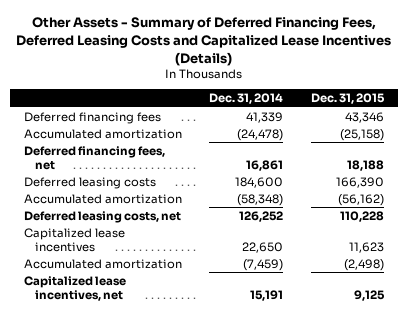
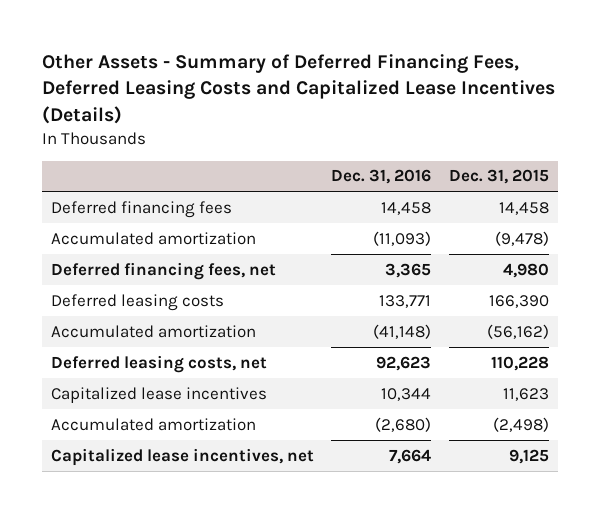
[209,93,284,105] Dec. 31, 2014 -> none
none -> [331,169,432,185] Dec. 31, 2016
[345,111,385,123] 43,346 -> [498,201,549,215] 14,458
[340,128,385,141] (25,158) -> [494,230,549,246] (9,478)
[347,159,385,171] 18,188 -> [502,262,549,278] 4,980

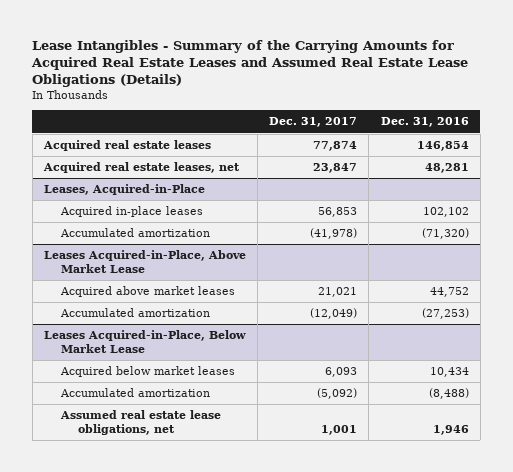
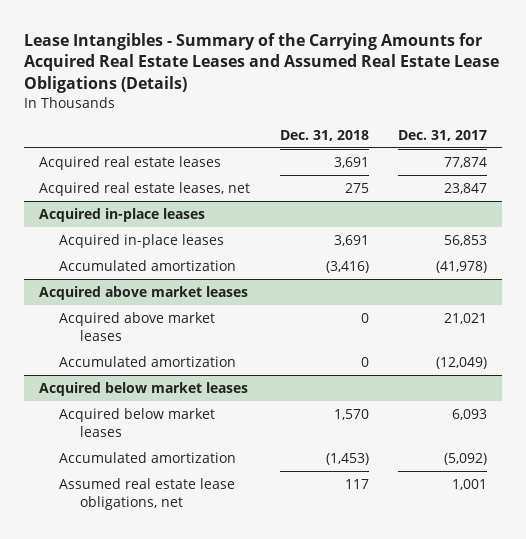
[380,117,469,128] Dec. 31, 2016 -> none
none -> [279,129,369,141] Dec. 31, 2018
[43,184,205,196] Leases, Acquired-in-Place -> [39,208,206,223] Acquired in-place leases
[43,250,246,273] Leases Acquired-in-Place, Above Market Lease -> [39,286,249,301] Acquired above market leases
[43,330,246,353] Leases Acquired-in-Place, Below Market Lease -> [39,382,249,397] Acquired below market leases

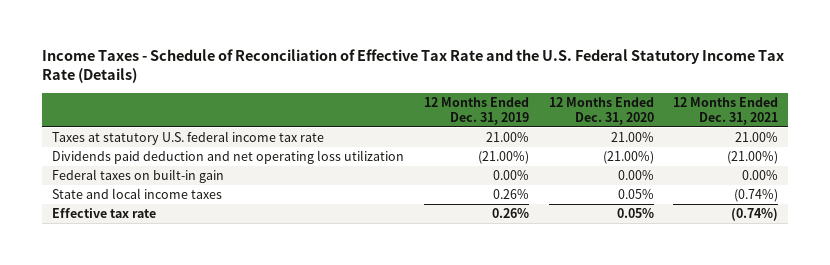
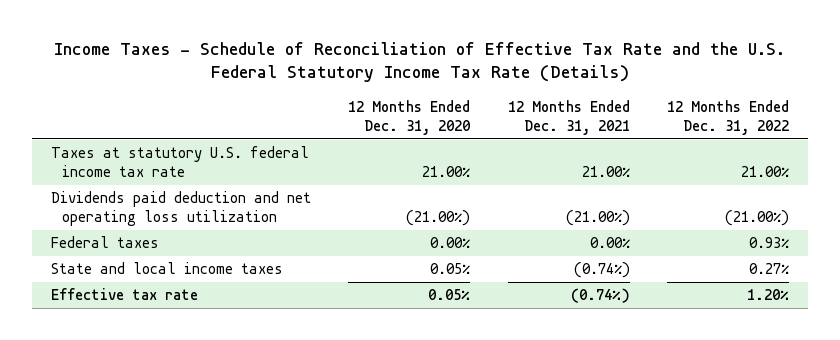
[423,96,529,126] 12 Months Ended Dec. 31, 2019 -> none
none -> [667,99,790,135] 12 Months Ended Dec. 31, 2022
[51,168,224,183] Federal taxes on built-in gain -> [50,236,159,249] Federal taxes

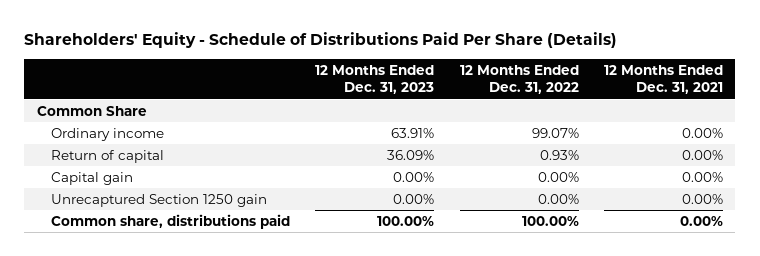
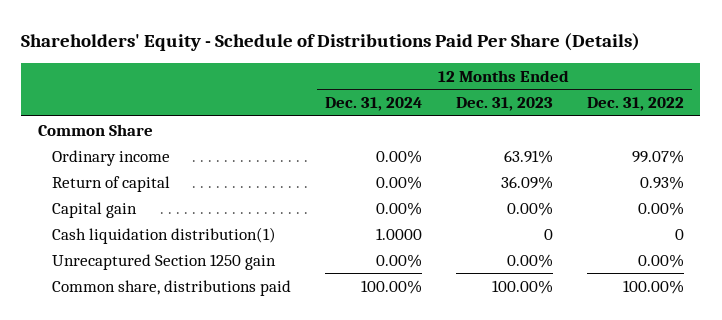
[603,65,723,95] 12 Months Ended Dec. 31, 2021 -> none
none -> [325,97,423,112] Dec. 31, 2024
none -> [52,226,277,244] Cash liquidation distribution(1)

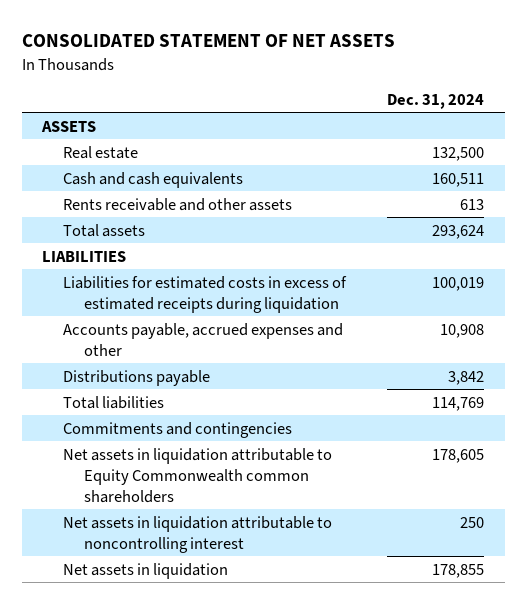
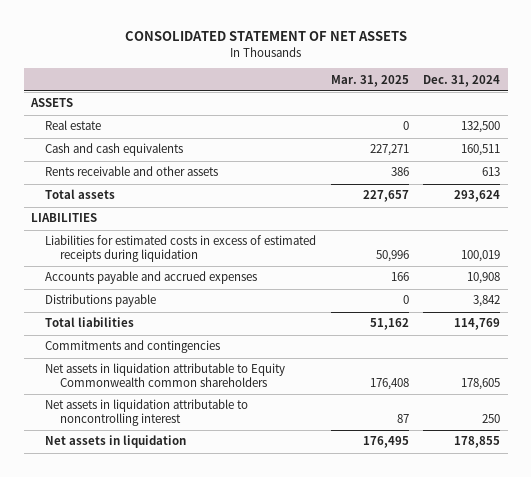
none -> [330,74,409,87] Mar. 31, 2025
[63,322,344,356] Accounts payable, accrued expenses and other -> [45,271,258,285] Accounts payable and accrued expenses

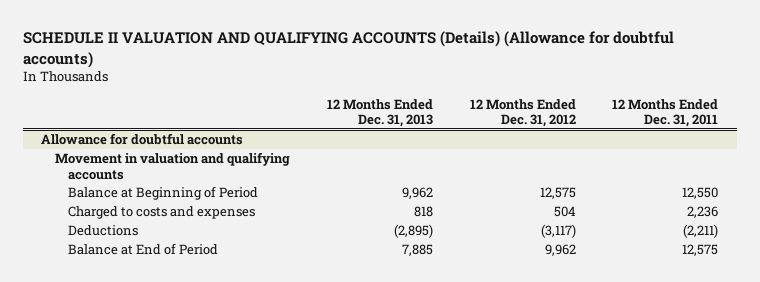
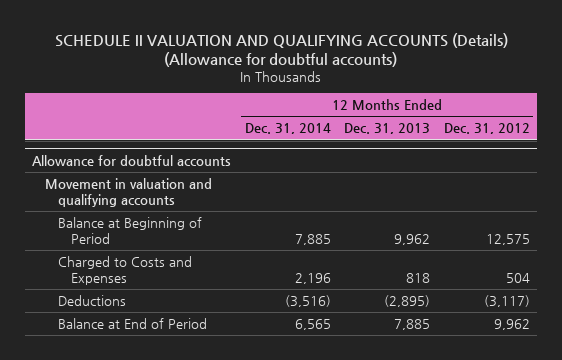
[612,98,719,128] 12 Months Ended Dec. 31, 2011 -> none
none -> [244,123,331,135] Dec. 31, 2014
[67,206,255,220] Charged to costs and expenses -> [58,255,193,285] Charged to Costs and Expenses

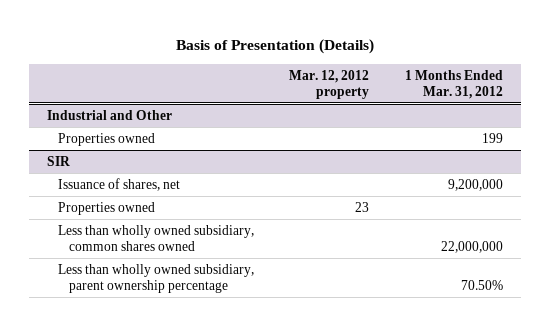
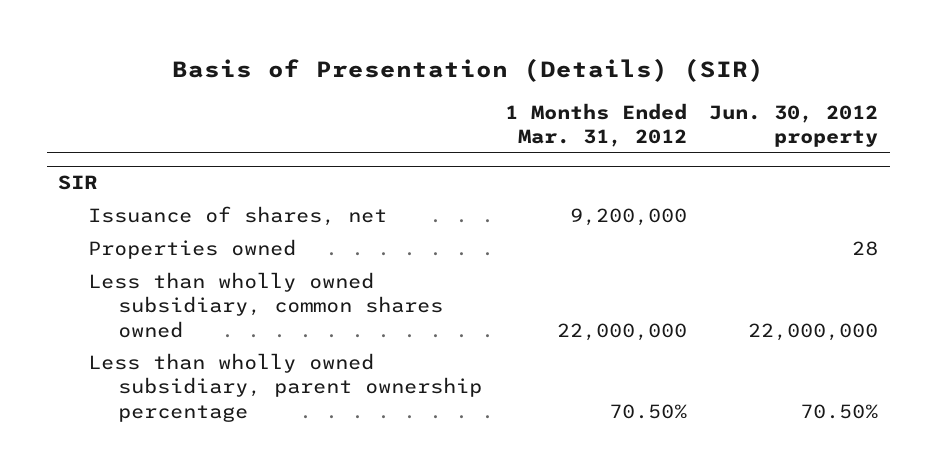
[175,39,374,55] Basis of Presentation (Details) -> [172,57,765,82] Basis of Presentation (Details) (SIR)
[289,69,370,99] Mar. 12, 2012 property -> none
none -> [709,104,879,148] Jun. 30, 2012 property
[46,109,172,120] Industrial and Other -> none
[57,132,155,146] Properties owned -> none

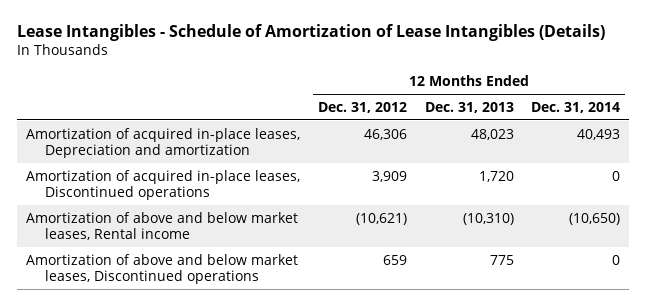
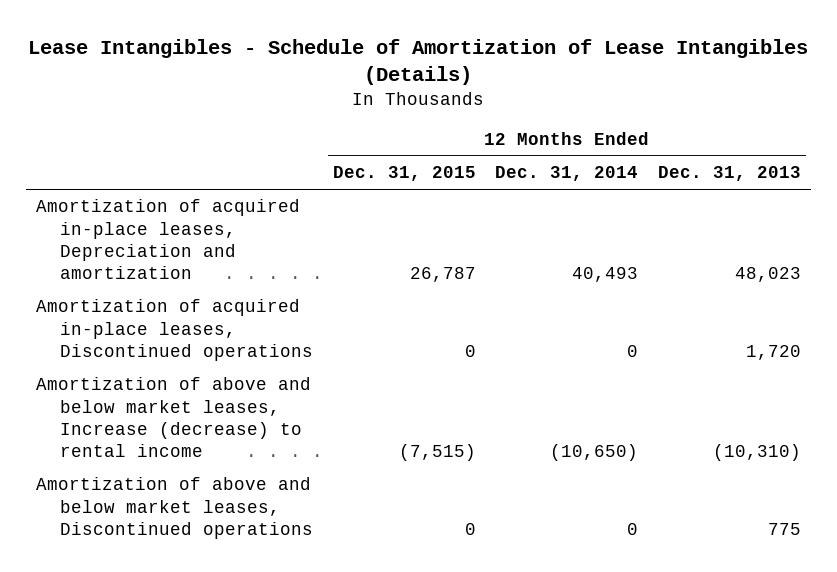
[317,101,407,113] Dec. 31, 2012 -> none
none -> [332,166,476,182] Dec. 31, 2015
[25,211,298,240] Amortization of above and below market leases, Rental income -> [35,377,311,458] Amortization of above and below market leases, Increase (decrease) to rental income

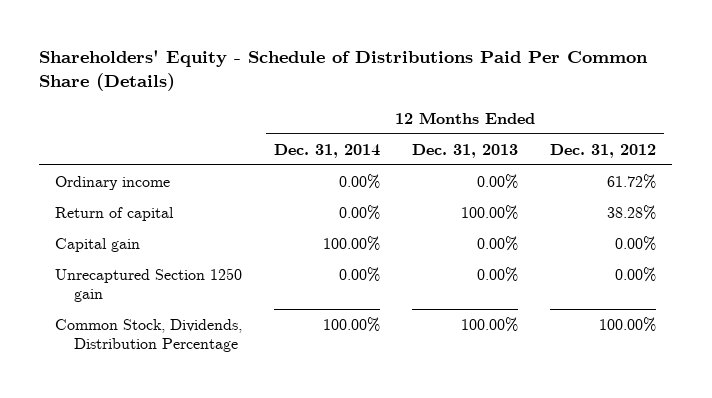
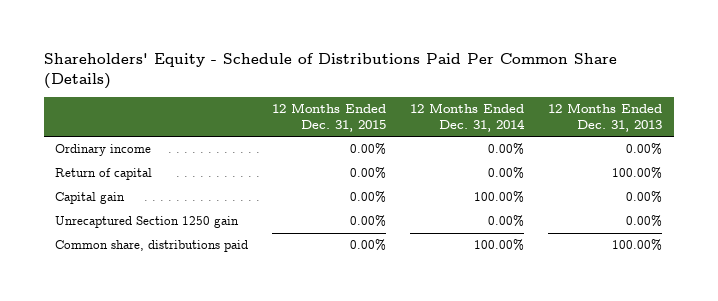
[550,143,657,158] Dec. 31, 2012 -> none
none -> [272,103,387,133] 12 Months Ended Dec. 31, 2015
[55,318,243,352] Common Stock, Dividends, Distribution Percentage -> [55,240,249,253] Common share, distributions paid

